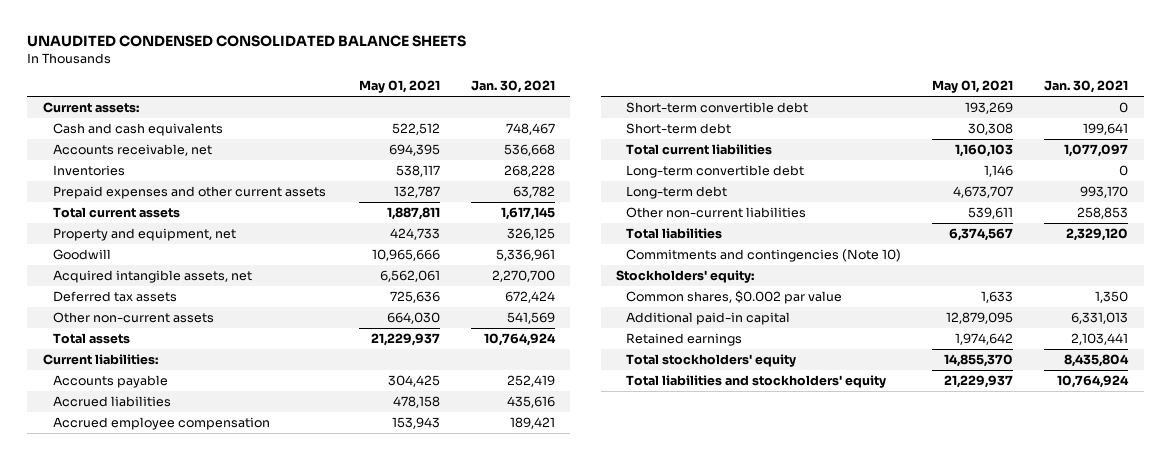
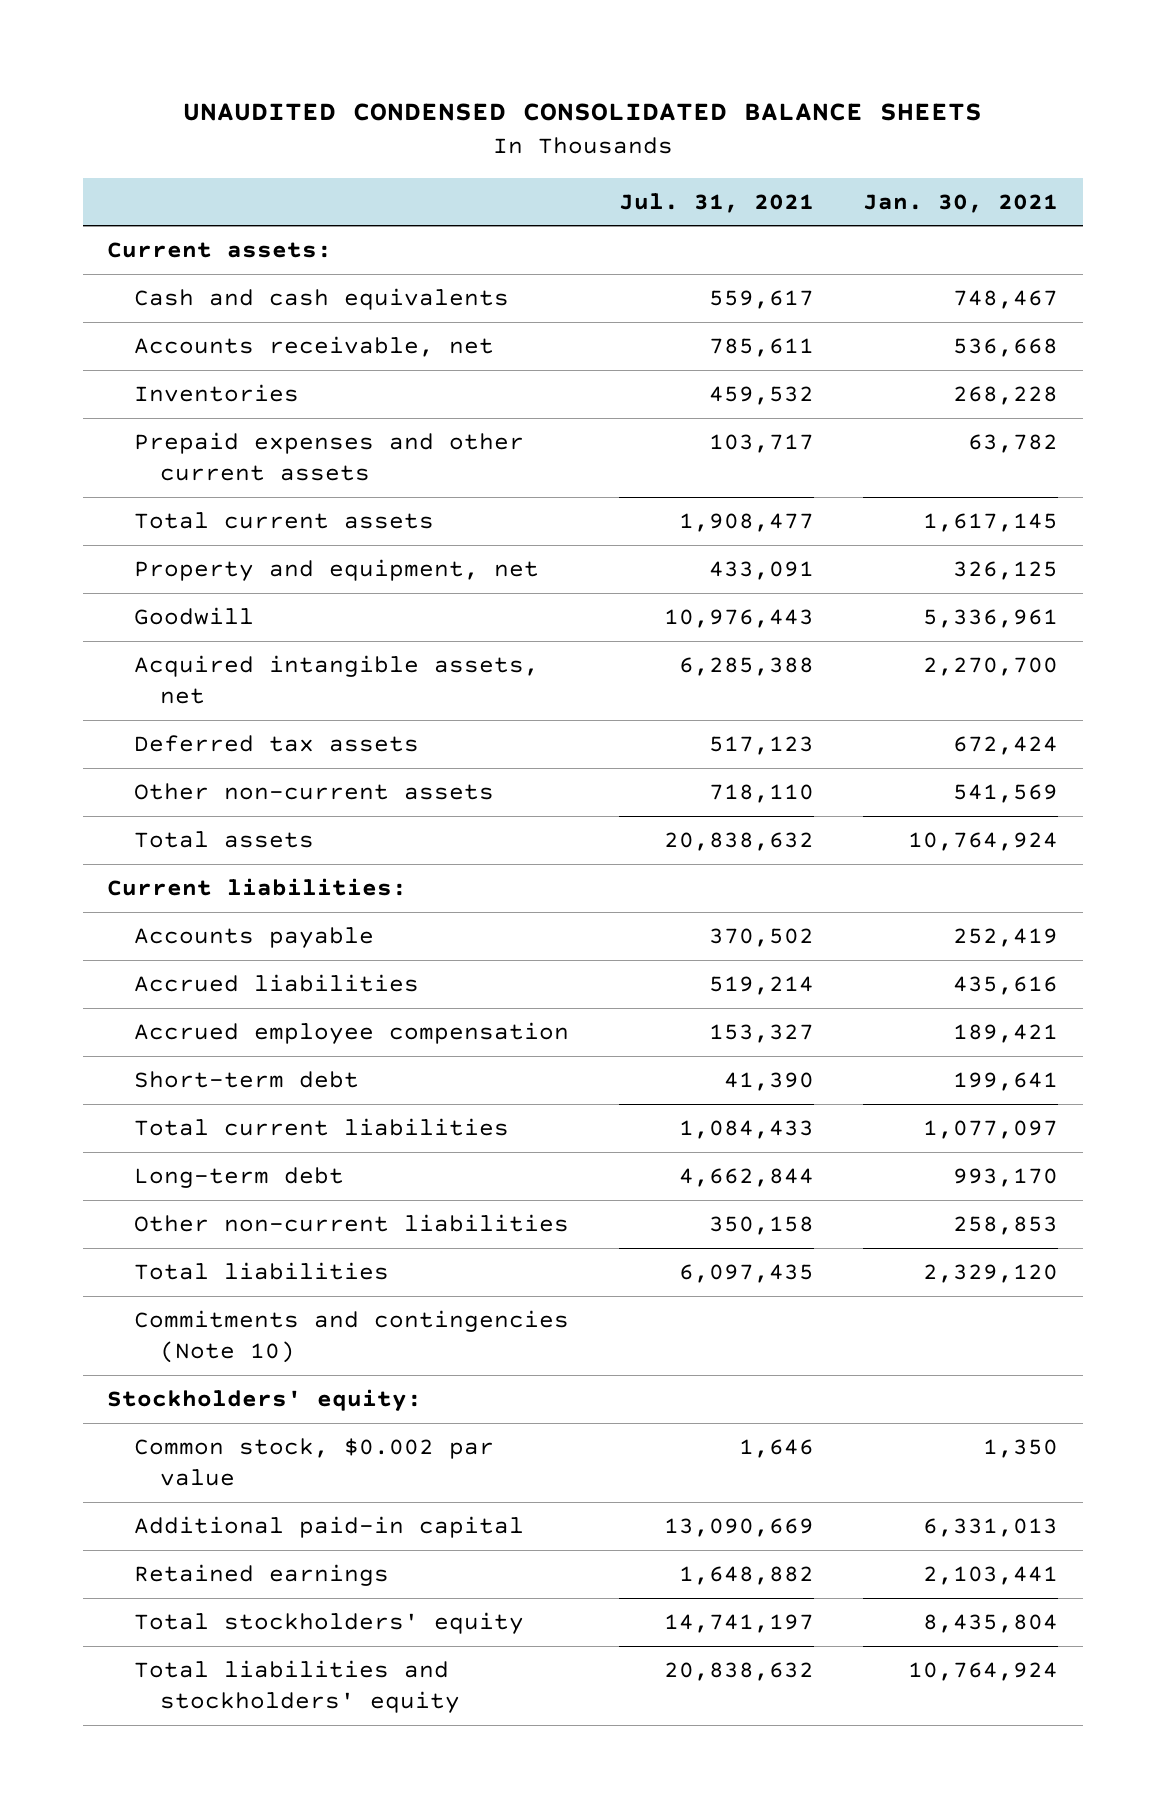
[358,80,440,94] May 01, 2021 -> none
none -> [618,192,814,213] Jul. 31, 2021
[626,101,809,113] Short-term convertible debt -> none
[626,164,805,178] Long-term convertible debt -> none
[626,289,843,304] Common shares, $0.002 par value -> [133,1437,494,1487] Common stock, $0.002 par value

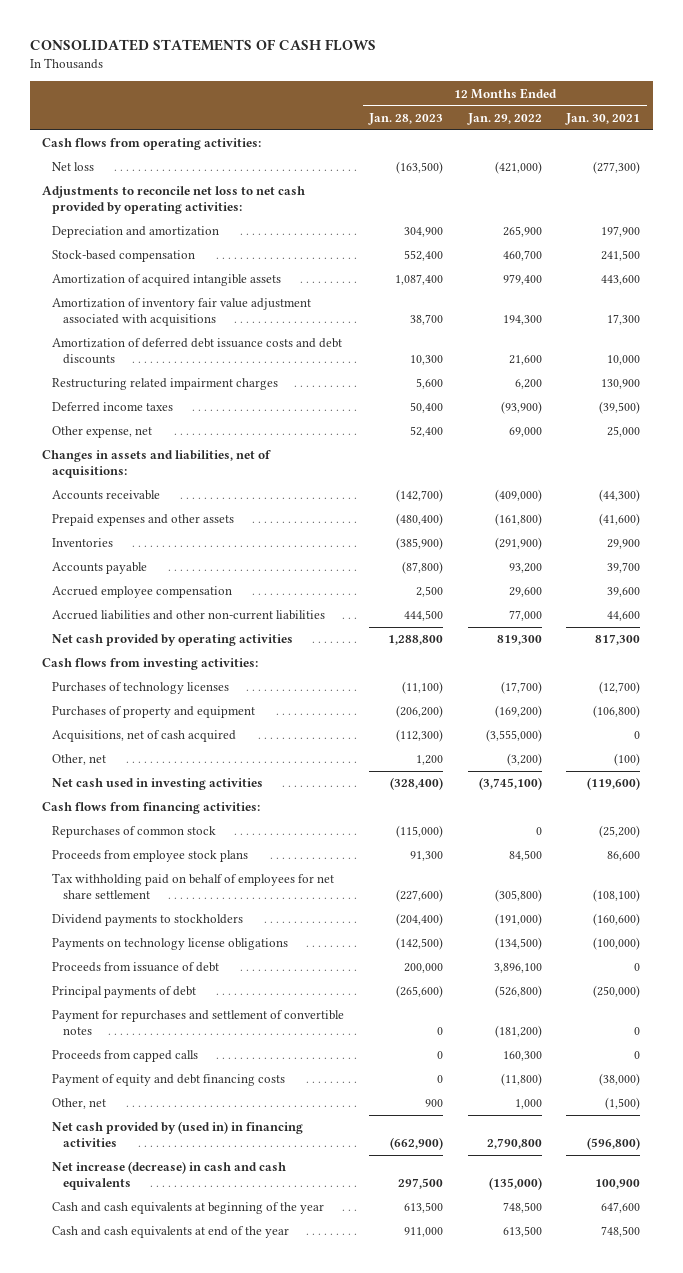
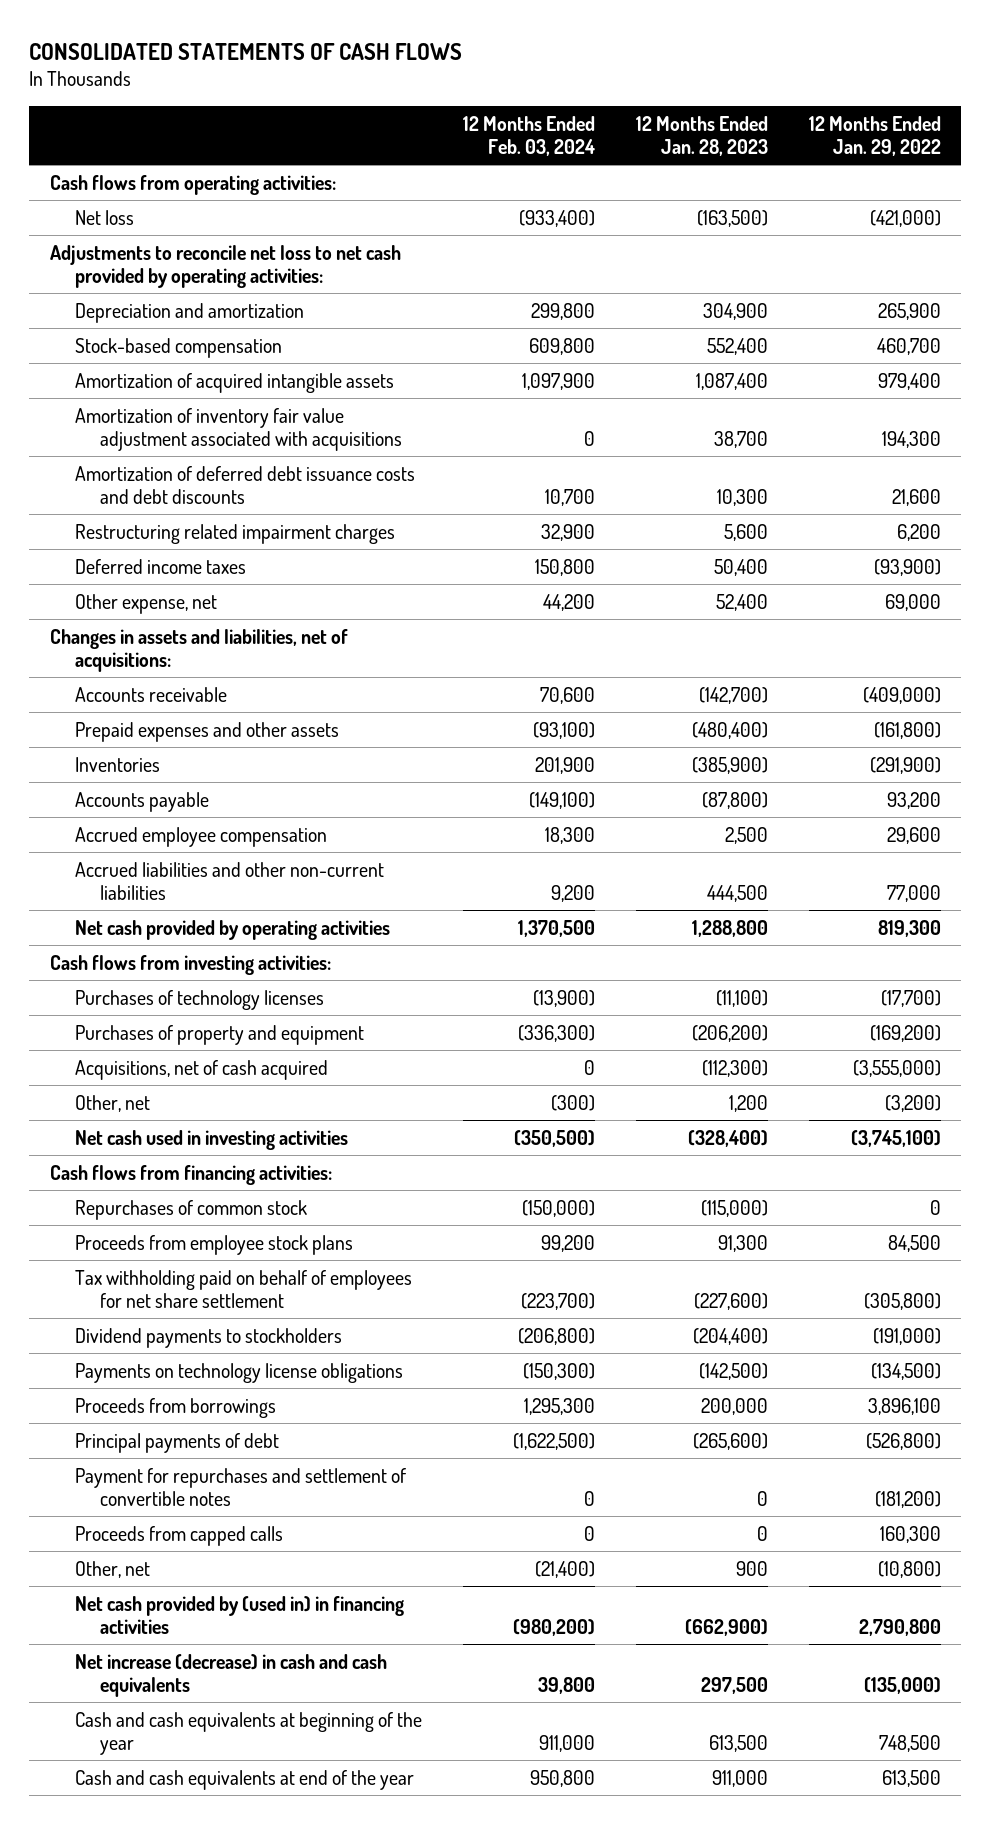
[565,113,641,126] Jan. 30, 2021 -> none
none -> [462,115,595,157] 12 Months Ended Feb. 03, 2024
[52,962,220,973] Proceeds from issuance of debt -> [74,1397,276,1418] Proceeds from borrowings
[52,1074,286,1087] Payment of equity and debt financing costs -> none
[514,1099,542,1110] 1,000 -> [877,1560,941,1578] (10,800)

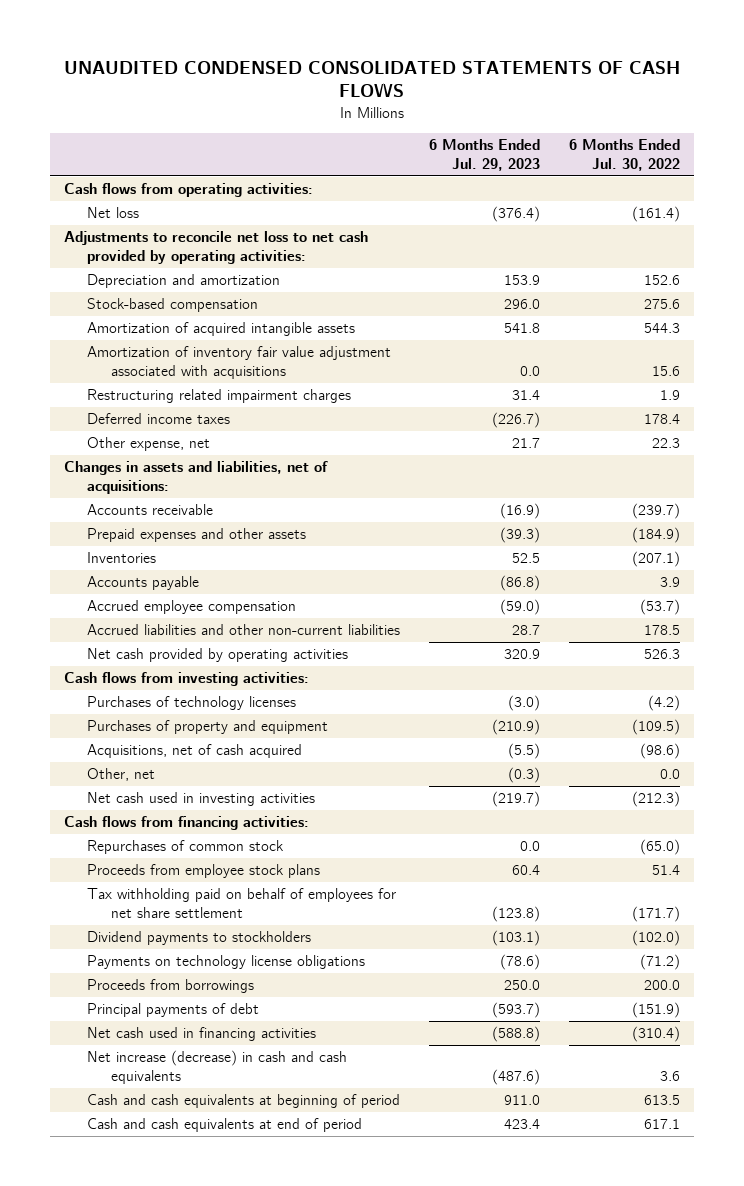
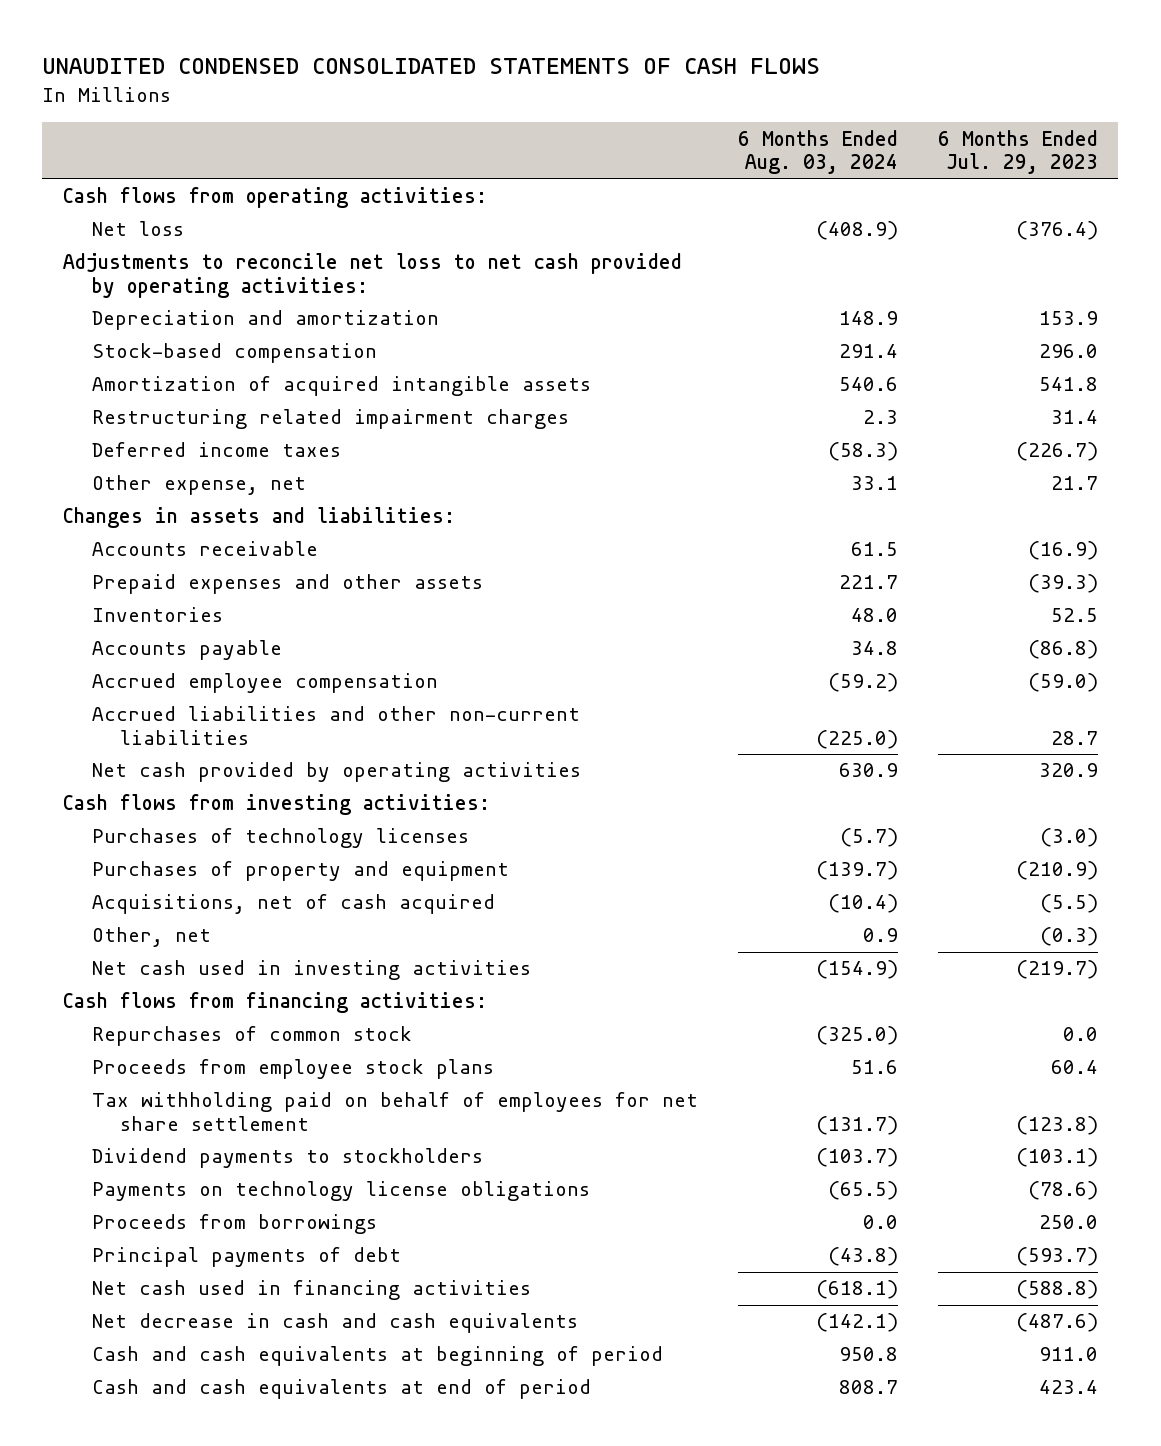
[568,139,680,172] 6 Months Ended Jul. 30, 2022 -> none
none -> [737,129,898,175] 6 Months Ended Aug. 03, 2024
[87,346,392,380] Amortization of inventory fair value adjustment associated with acquisitions -> none
[64,461,329,495] Changes in assets and liabilities, net of acquisitions: -> [62,507,455,529] Changes in assets and liabilities:
[87,1050,348,1085] Net increase (decrease) in cash and cash equivalents -> [91,1313,578,1334] Net decrease in cash and cash equivalents

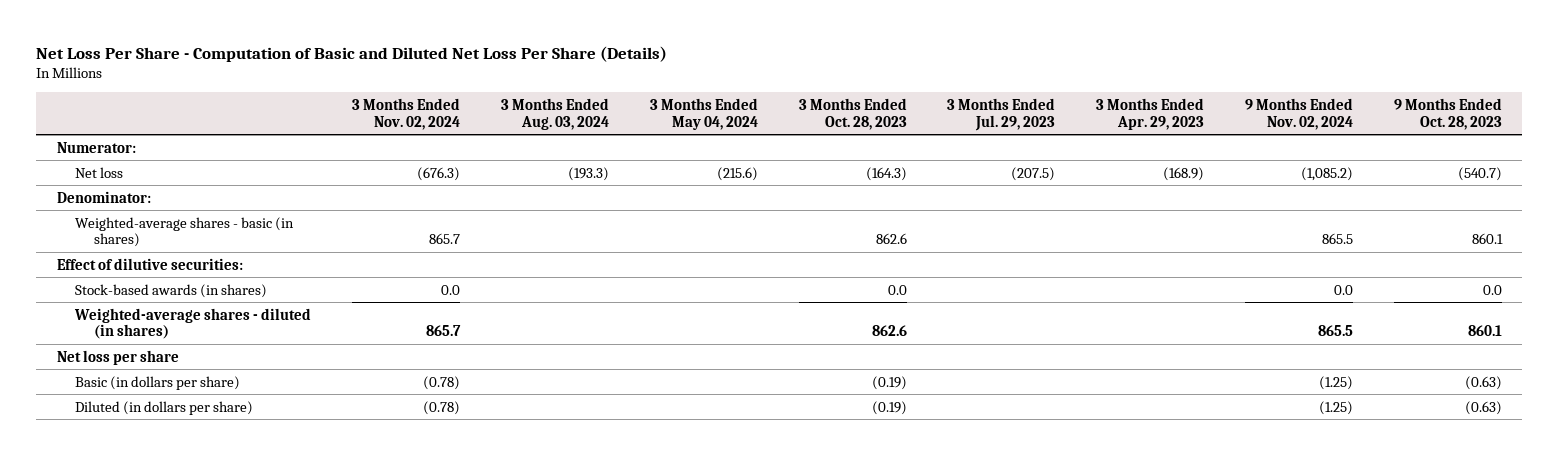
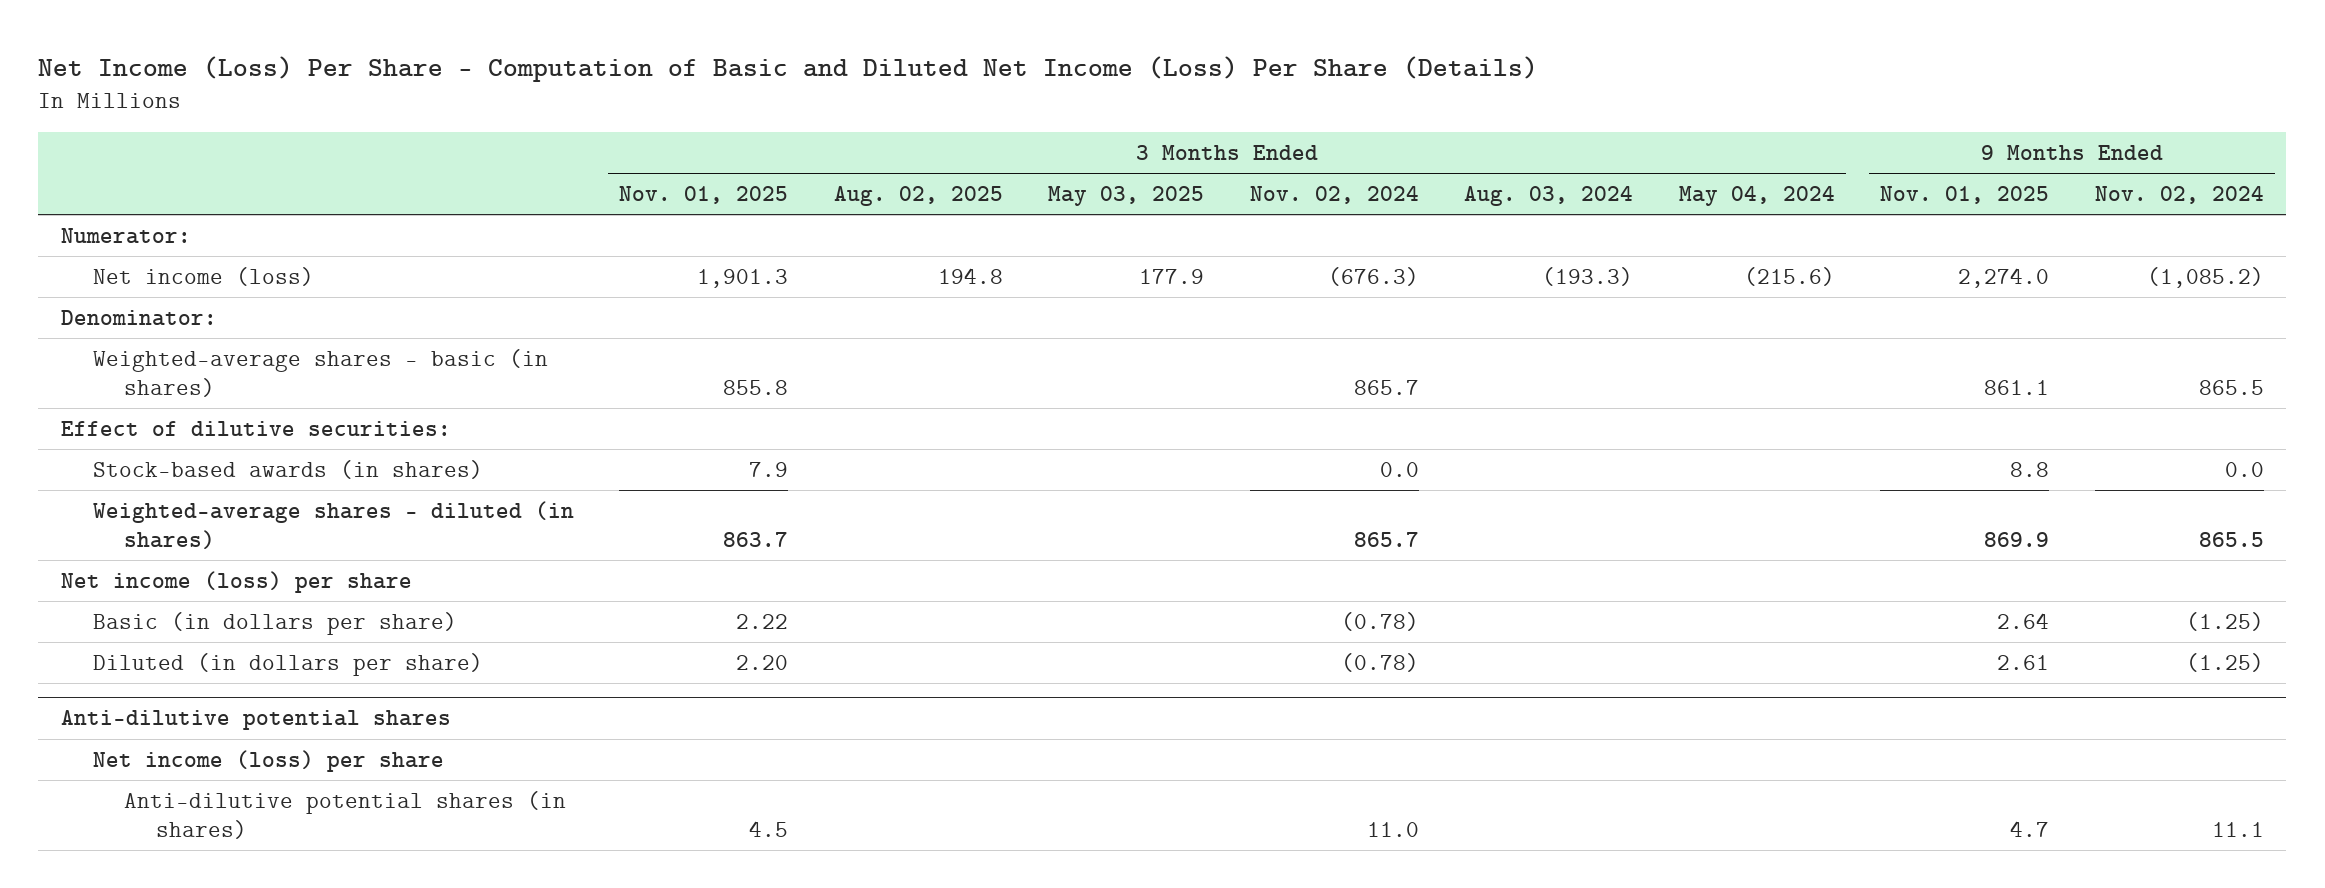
[36,45,668,62] Net Loss Per Share - Computation of Basic and Diluted Net Loss Per Share (Details) -> [38,55,1539,82] Net Income (Loss) Per Share - Computation of Basic and Diluted Net Income (Loss) Per Share (Details)
[798,97,907,130] 3 Months Ended Oct. 28, 2023 -> none
[947,97,1056,131] 3 Months Ended Jul. 29, 2023 -> none
[1096,97,1205,130] 3 Months Ended Apr. 29, 2023 -> none
[1393,97,1502,130] 9 Months Ended Oct. 28, 2023 -> none
none -> [619,185,789,204] Nov. 01, 2025
none -> [833,185,1003,206] Aug. 02, 2025
none -> [1048,185,1205,206] May 03, 2025
none -> [1880,185,2050,204] Nov. 01, 2025
[75,166,124,178] Net loss -> [92,266,314,286] Net income (loss)
[56,349,179,365] Net loss per share -> [61,570,413,593] Net income (loss) per share
none -> [61,710,452,731] Anti-dilutive potential shares
none -> [92,749,444,772] Net income (loss) per share
none -> [124,790,567,840] Anti-dilutive potential shares (in shares)

